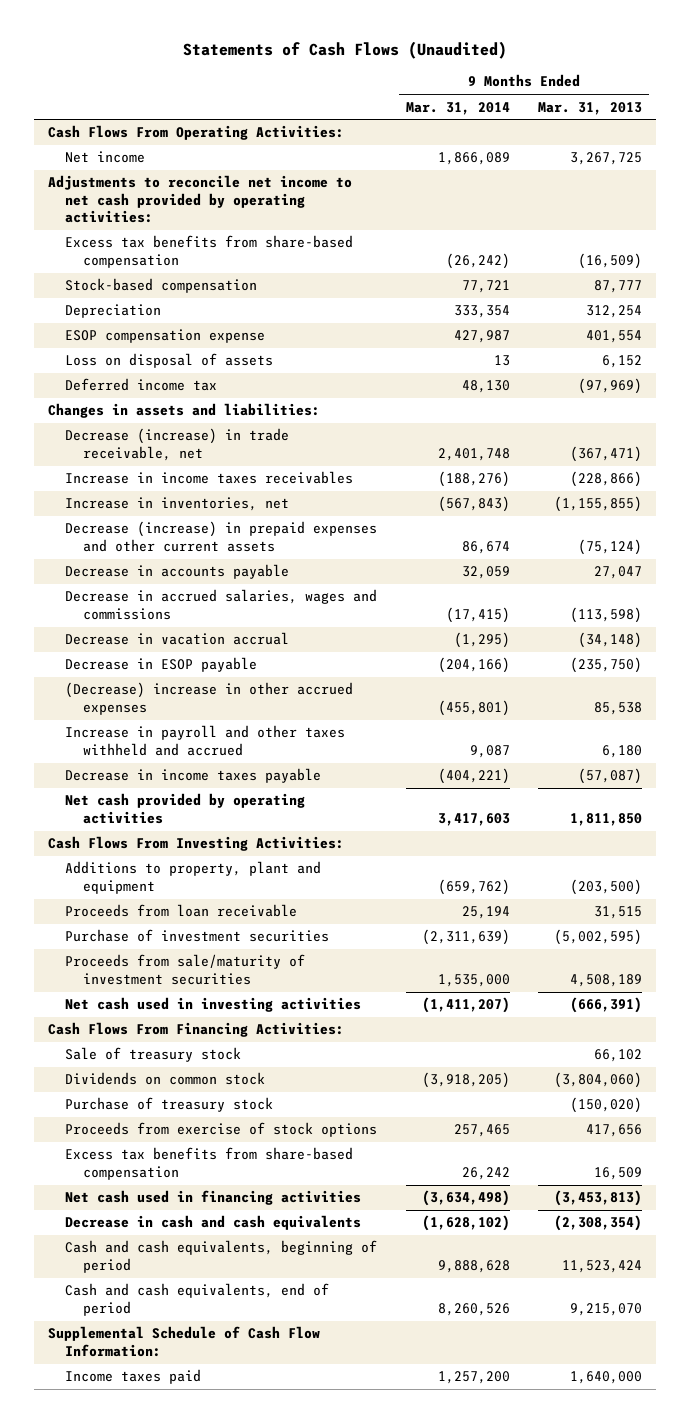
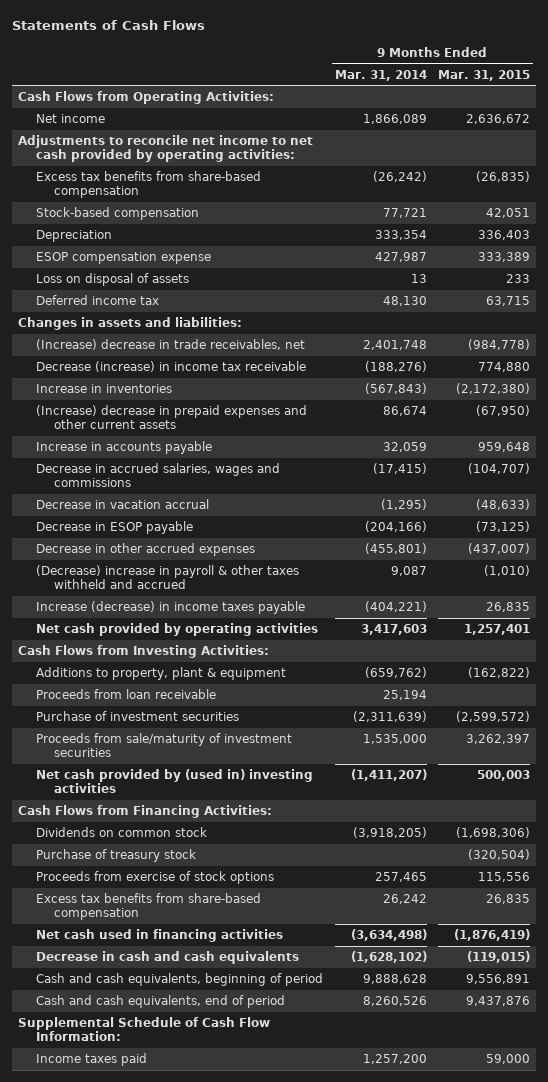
[182,40,507,59] Statements of Cash Flows (Unaudited) -> [12,20,206,31] Statements of Cash Flows
[538,101,643,115] Mar. 31, 2013 -> none
none -> [438,69,531,81] Mar. 31, 2015
[47,125,344,141] Cash Flows From Operating Activities: -> [18,91,275,105] Cash Flows from Operating Activities:
[65,428,290,461] Decrease (increase) in trade receivable, net -> [36,339,306,351] (Increase) decrease in trade receivables, net
[65,471,354,485] Increase in income taxes receivables -> [36,361,307,373] Decrease (increase) in income tax receivable
[65,497,290,512] Increase in inventories, net -> [36,384,173,394] Increase in inventories
[65,521,378,552] Decrease (increase) in prepaid expenses and other current assets -> [36,405,308,430] (Increase) decrease in prepaid expenses and other current assets
[65,564,290,580] Decrease in accounts payable -> [36,441,213,455] Increase in accounts payable
[65,682,354,715] (Decrease) increase in other accrued expenses -> [36,543,256,557] Decrease in other accrued expenses
[65,725,346,756] Increase in payroll and other taxes withheld and accrued -> [36,565,300,590] (Decrease) increase in payroll & other taxes withheld and accrued
[65,768,322,784] Decrease in income taxes payable -> [36,601,306,615] Increase (decrease) in income taxes payable
[47,836,344,852] Cash Flows From Investing Activities: -> [18,645,270,659] Cash Flows from Investing Activities:
[65,861,322,894] Additions to property, plant and equipment -> [36,667,287,681] Additions to property, plant & equipment
[65,1047,242,1063] Sale of treasury stock -> none
[65,997,362,1013] Net cash used in investing activities -> [36,769,314,794] Net cash provided by (used in) investing activities
[47,1022,344,1038] Cash Flows From Financing Activities: -> [18,805,273,819] Cash Flows from Financing Activities:

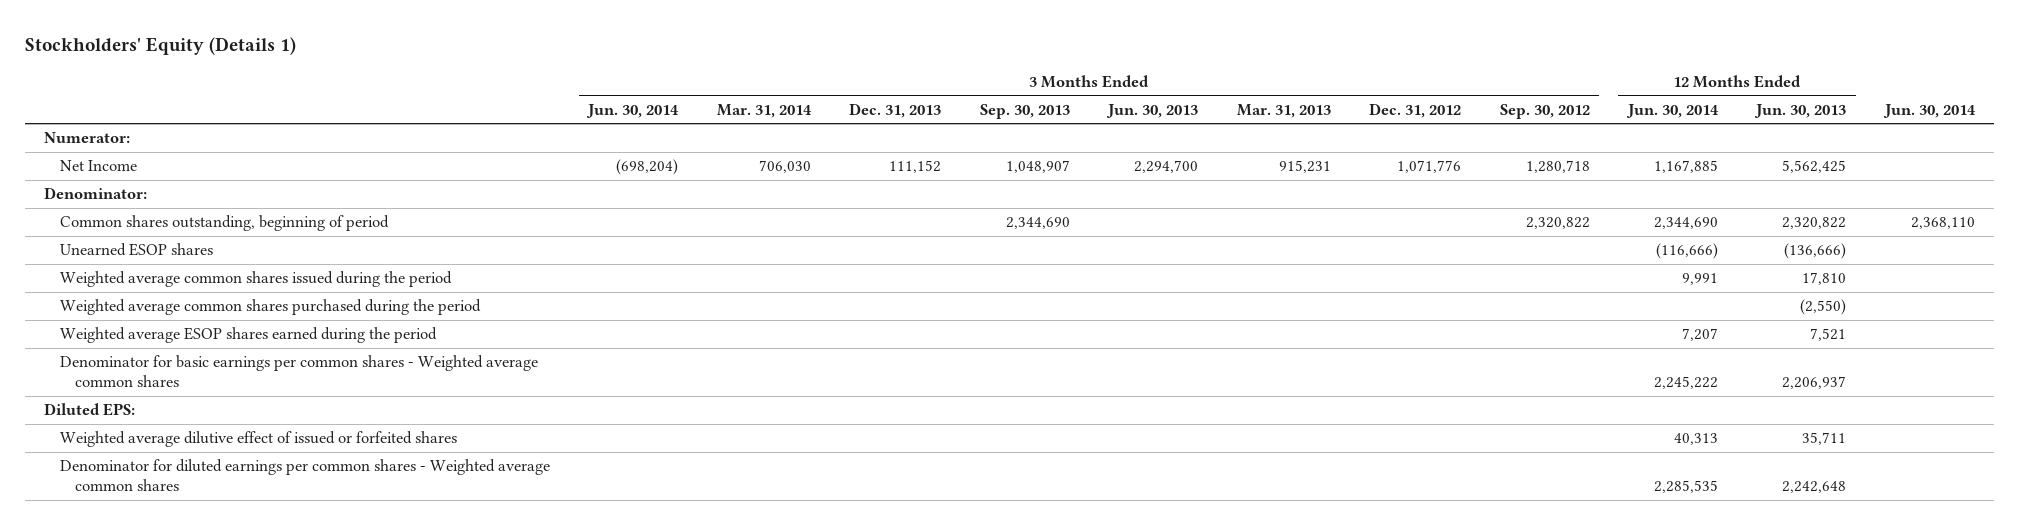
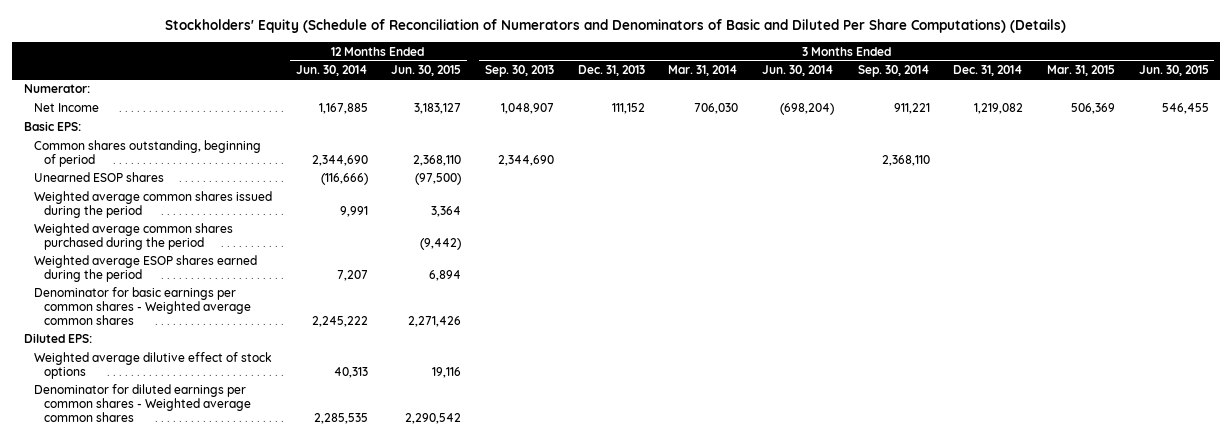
[24,36,296,55] Stockholders' Equity (Details 1) -> [165,19,1067,34] Stockholders' Equity (Schedule of Reconciliation of Numerators and Denominators of Basic and Diluted Per Share Computations) (Details)
[1106,103,1199,118] Jun. 30, 2013 -> none
[1236,103,1331,118] Mar. 31, 2013 -> none
[1369,102,1462,118] Dec. 31, 2012 -> none
[1499,103,1590,119] Sep. 30, 2012 -> none
[1754,103,1847,118] Jun. 30, 2013 -> none
[1882,103,1976,118] Jun. 30, 2014 -> none
none -> [391,65,462,77] Jun. 30, 2015
none -> [857,65,930,78] Sep. 30, 2014
none -> [953,65,1024,77] Dec. 31, 2014
none -> [1046,65,1115,77] Mar. 31, 2015
none -> [1138,65,1209,77] Jun. 30, 2015
[44,187,148,200] Denominator: -> none
none -> [23,121,81,132] Basic EPS:
[59,431,457,448] Weighted average dilutive effect of issued or forfeited shares -> [33,352,272,380] Weighted average dilutive effect of stock options

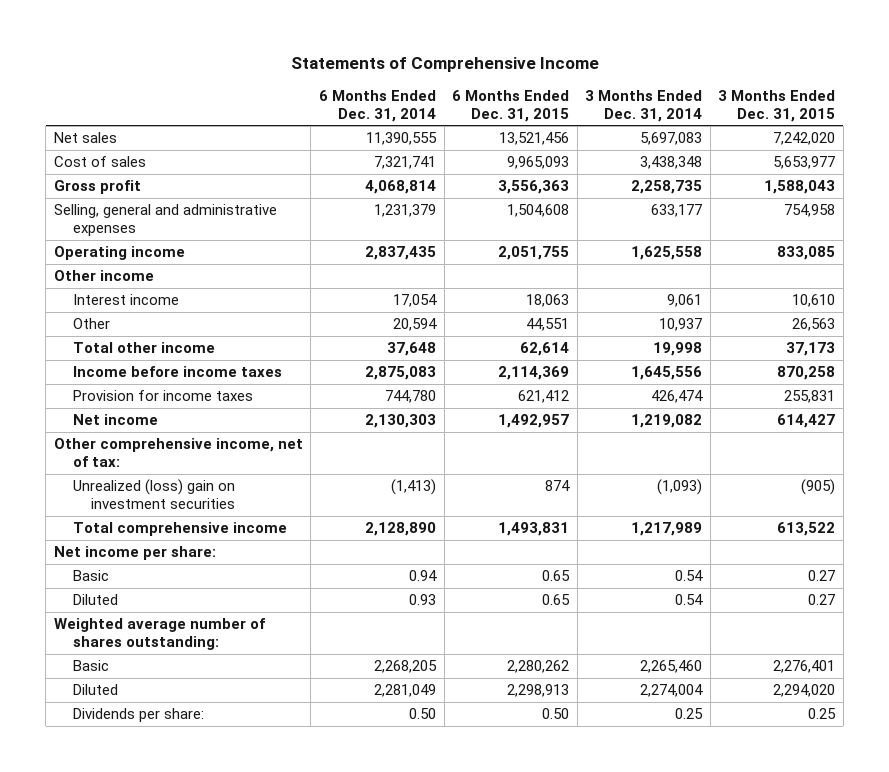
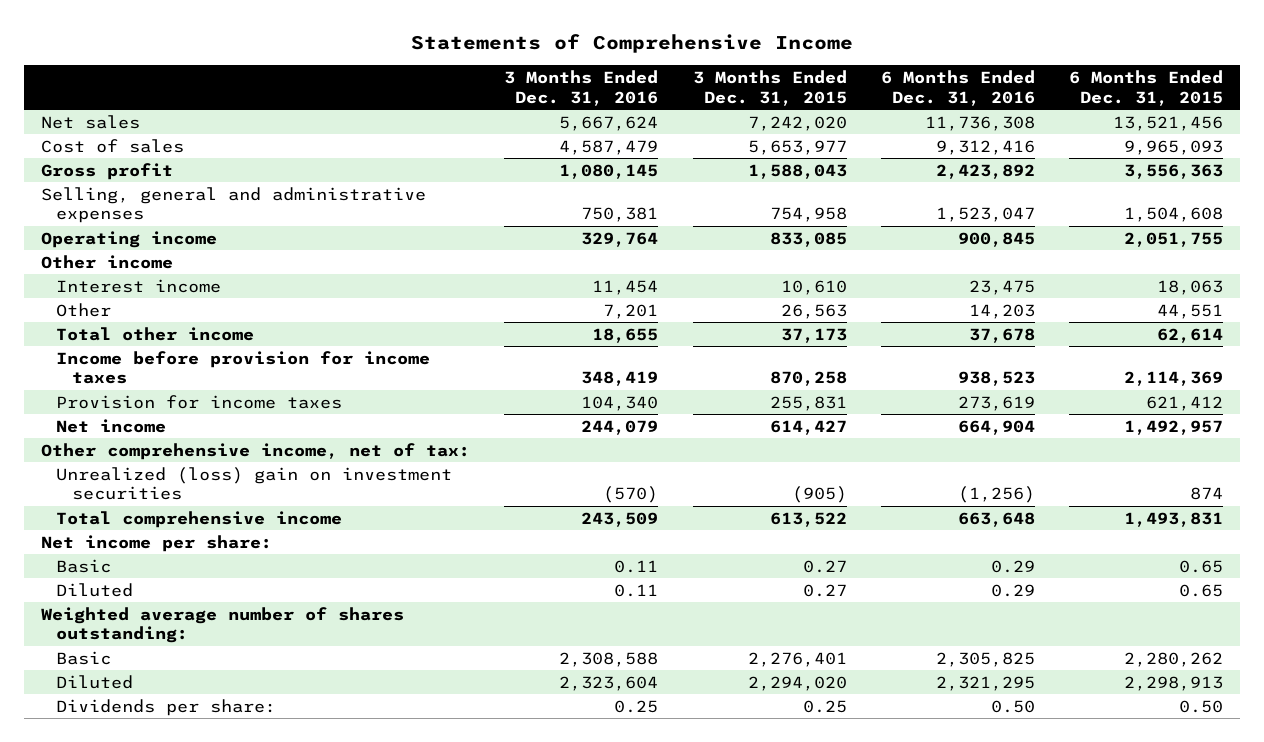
[319,89,437,122] 6 Months Ended Dec. 31, 2014 -> none
[585,89,703,122] 3 Months Ended Dec. 31, 2014 -> none
none -> [504,70,659,106] 3 Months Ended Dec. 31, 2016
none -> [880,70,1035,106] 6 Months Ended Dec. 31, 2016
[72,366,282,378] Income before income taxes -> [56,350,431,385] Income before provision for income taxes

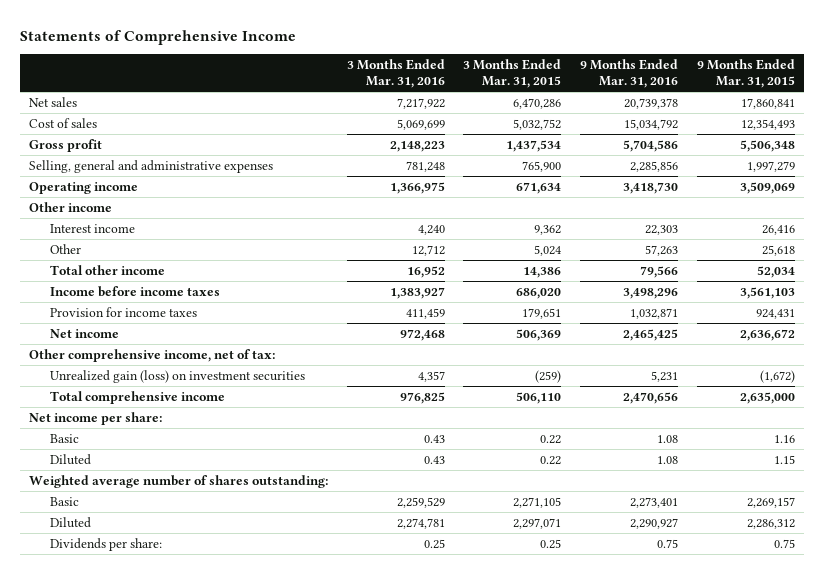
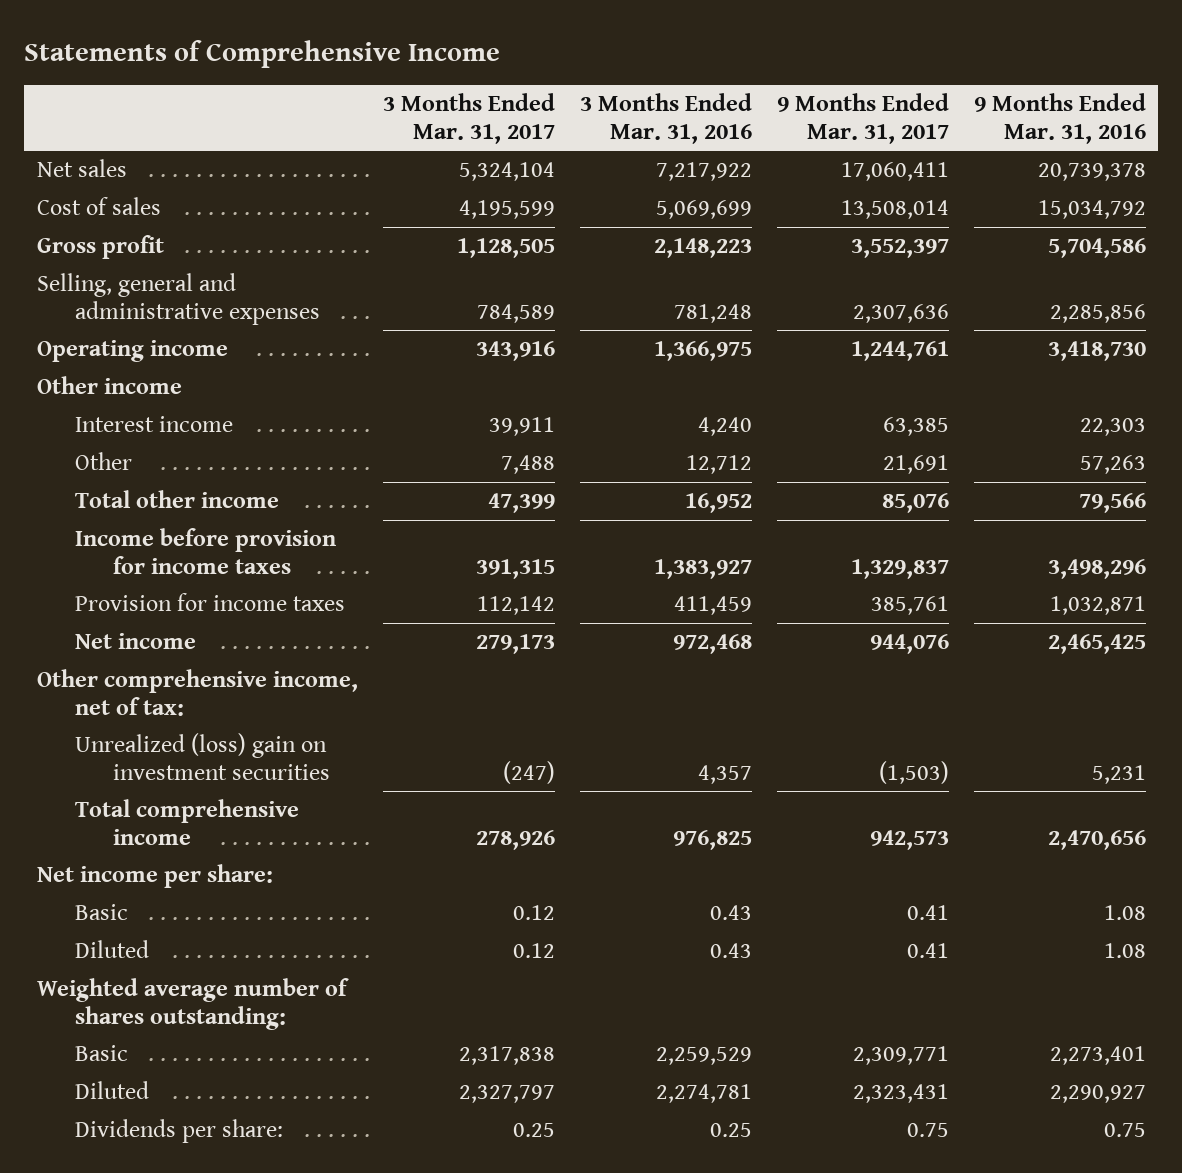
[463,59,562,89] 3 Months Ended Mar. 31, 2015 -> none
[696,59,795,89] 9 Months Ended Mar. 31, 2015 -> none
none -> [382,93,555,144] 3 Months Ended Mar. 31, 2017
none -> [776,93,949,144] 9 Months Ended Mar. 31, 2017
[50,285,221,297] Income before income taxes -> [74,528,336,574] Income before provision for income taxes
[50,369,306,383] Unrealized gain (loss) on investment securities -> [74,733,330,780] Unrealized (loss) gain on investment securities

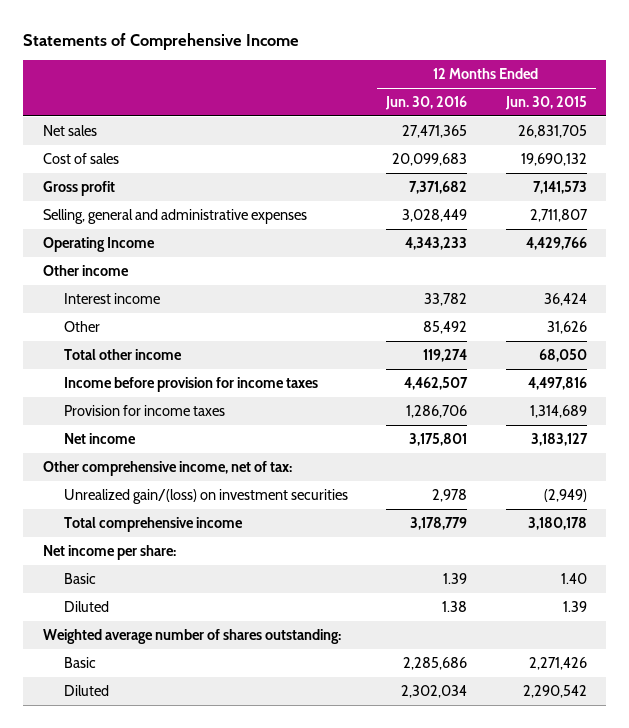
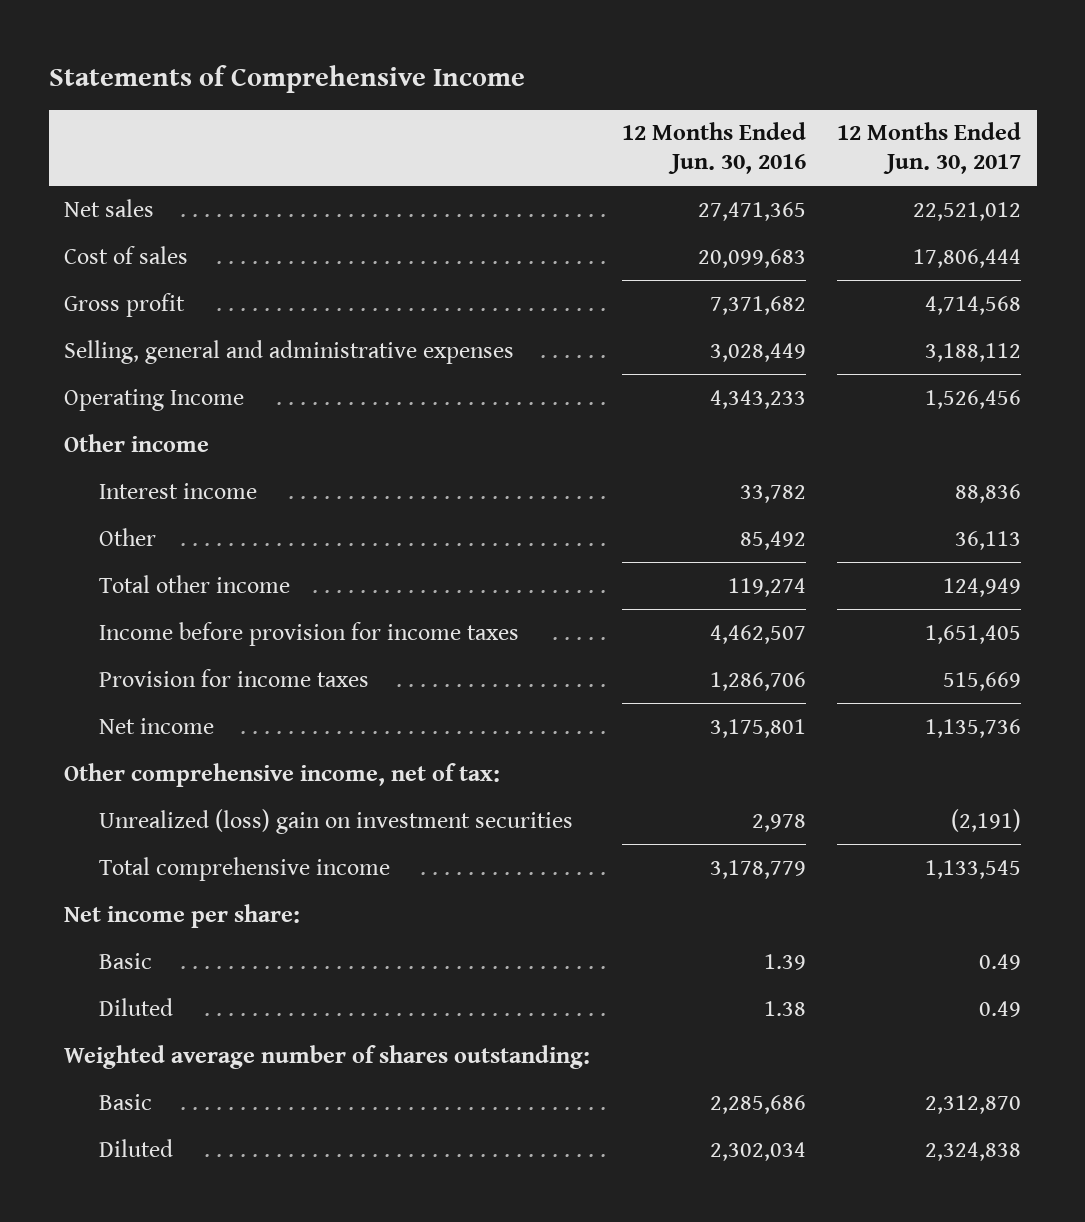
[504,96,587,111] Jun. 30, 2015 -> none
none -> [837,122,1022,174] 12 Months Ended Jun. 30, 2017
[63,488,348,504] Unrealized gain/(loss) on investment securities -> [99,808,574,834] Unrealized (loss) gain on investment securities

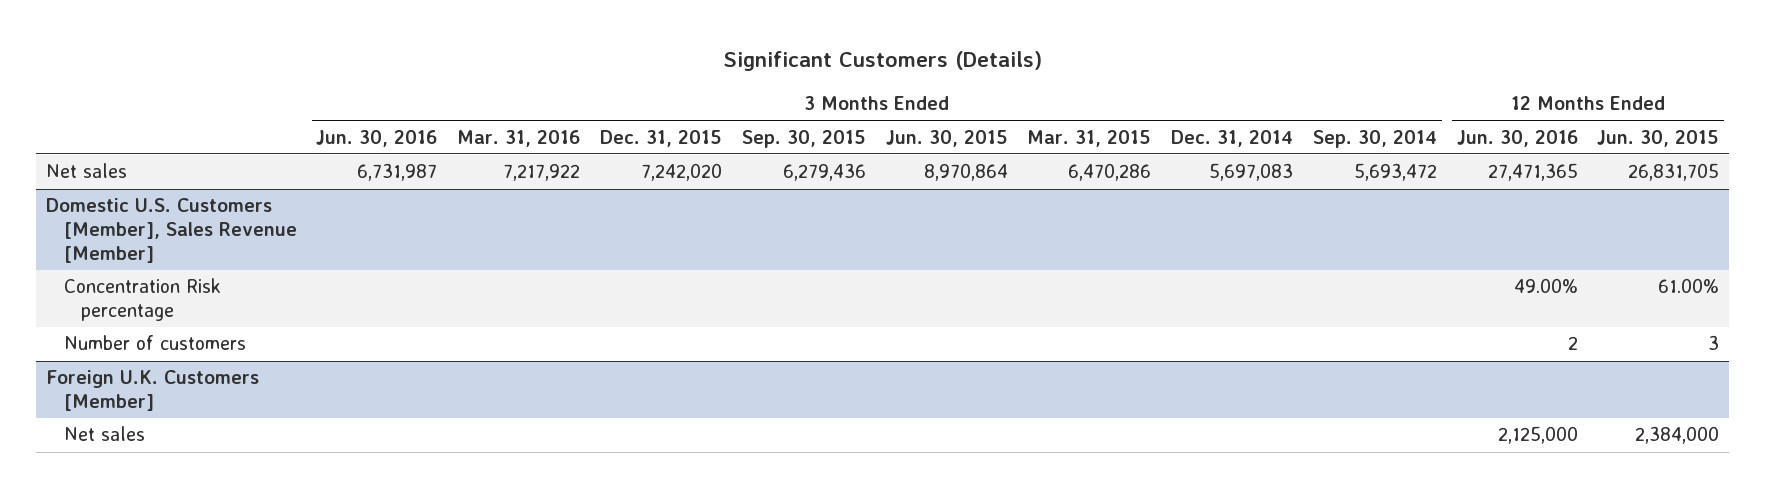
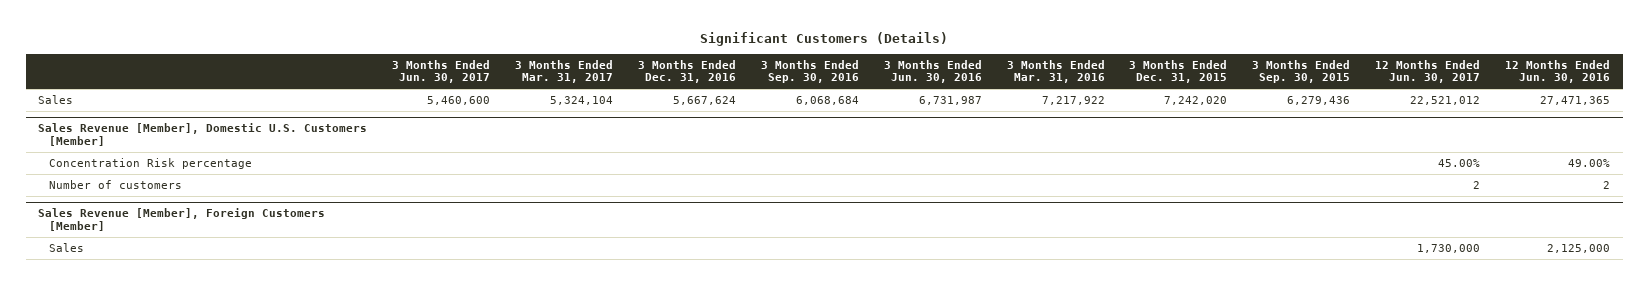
[885,129,1008,147] Jun. 30, 2015 -> none
[1027,129,1152,147] Mar. 31, 2015 -> none
[1171,129,1294,147] Dec. 31, 2014 -> none
[1312,129,1437,148] Sep. 30, 2014 -> none
[1597,129,1720,147] Jun. 30, 2015 -> none
none -> [392,59,491,84] 3 Months Ended Jun. 30, 2017
none -> [514,59,613,84] 3 Months Ended Mar. 31, 2017
none -> [637,59,736,84] 3 Months Ended Dec. 31, 2016
none -> [760,59,859,84] 3 Months Ended Sep. 30, 2016
none -> [1375,59,1481,84] 12 Months Ended Jun. 30, 2017
[45,163,127,179] Net sales -> [38,94,74,104] Sales
[45,198,297,264] Domestic U.S. Customers [Member], Sales Revenue [Member] -> [38,123,368,147] Sales Revenue [Member], Domestic U.S. Customers [Member]
[45,370,259,412] Foreign U.K. Customers [Member] -> none
none -> [38,208,326,232] Sales Revenue [Member], Foreign Customers [Member]
[63,426,145,442] Net sales -> [48,242,84,252] Sales

